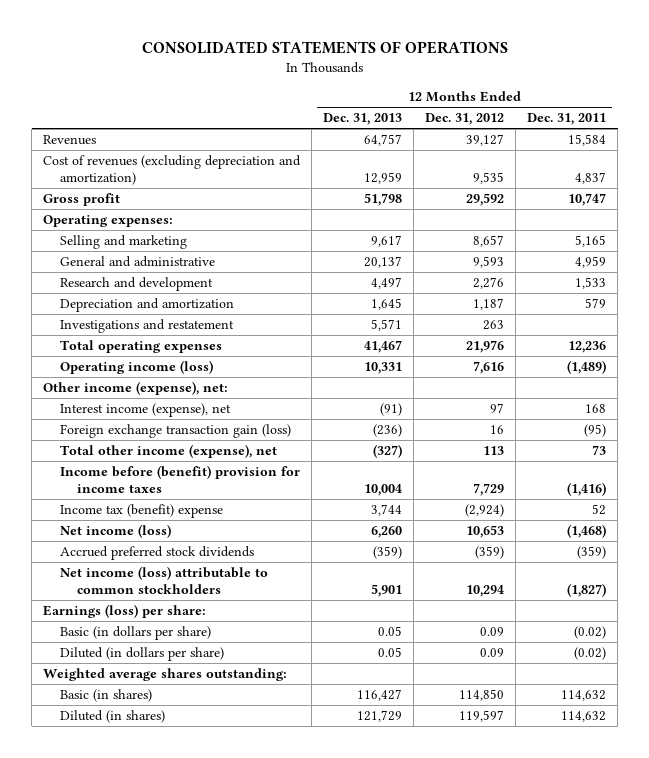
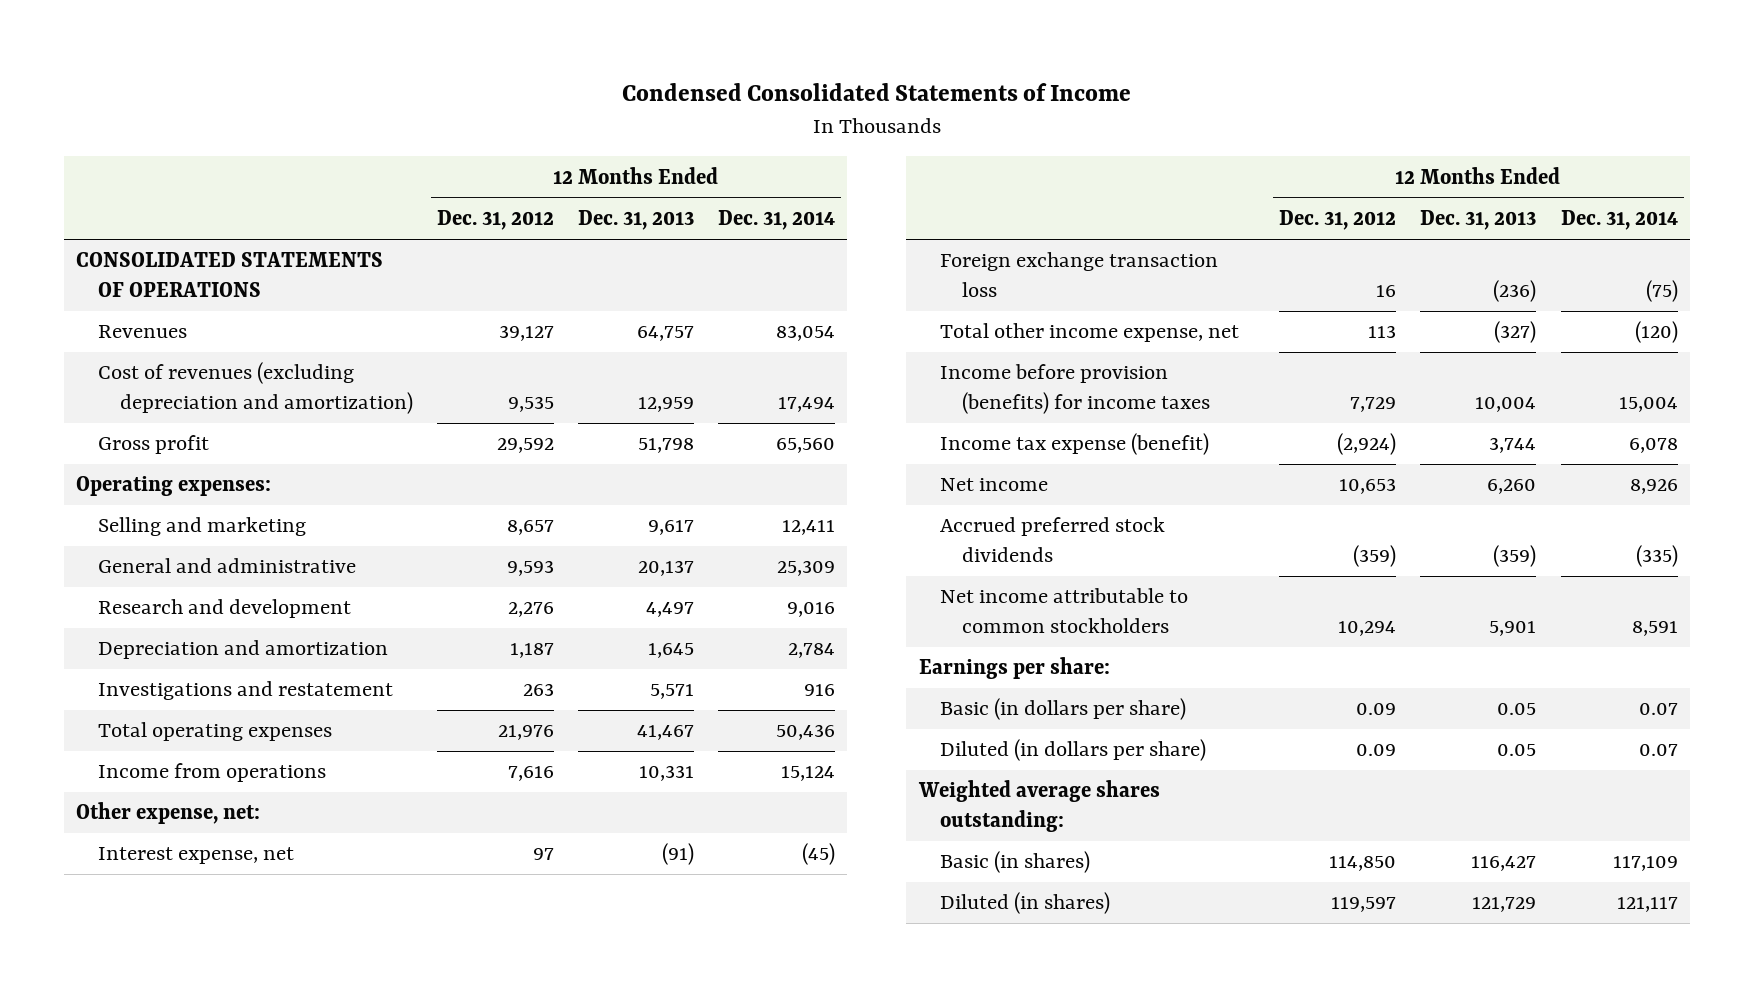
[141,41,508,55] CONSOLIDATED STATEMENTS OF OPERATIONS -> [621,82,1131,101] Condensed Consolidated Statements of Income
[527,113,607,126] Dec. 31, 2011 -> none
none -> [718,210,836,231] Dec. 31, 2014
none -> [76,252,384,298] CONSOLIDATED STATEMENTS OF OPERATIONS
[60,360,214,375] Operating income (loss) -> [98,763,327,783] Income from operations
[43,381,229,396] Other income (expense), net: -> [76,802,261,825] Other expense, net:
[60,403,232,418] Interest income (expense), net -> [98,847,295,865] Interest expense, net
[60,424,292,439] Foreign exchange transaction gain (loss) -> [940,252,1219,298] Foreign exchange transaction loss
[60,444,278,459] Total other income (expense), net -> [940,323,1240,343] Total other income expense, net
[60,465,301,493] Income before (benefit) provision for income taxes -> [940,364,1211,415] Income before provision (benefits) for income taxes
[60,504,224,519] Income tax (benefit) expense -> [940,433,1210,456] Income tax expense (benefit)
[60,524,172,539] Net income (loss) -> [940,478,1049,492] Net income
[60,566,269,594] Net income (loss) attributable to common stockholders -> [940,588,1189,634] Net income attributable to common stockholders
[43,604,207,619] Earnings (loss) per share: -> [918,657,1110,680] Earnings per share:

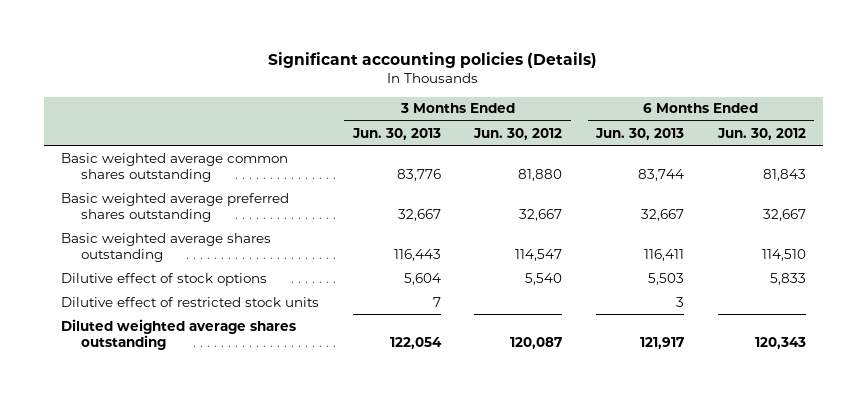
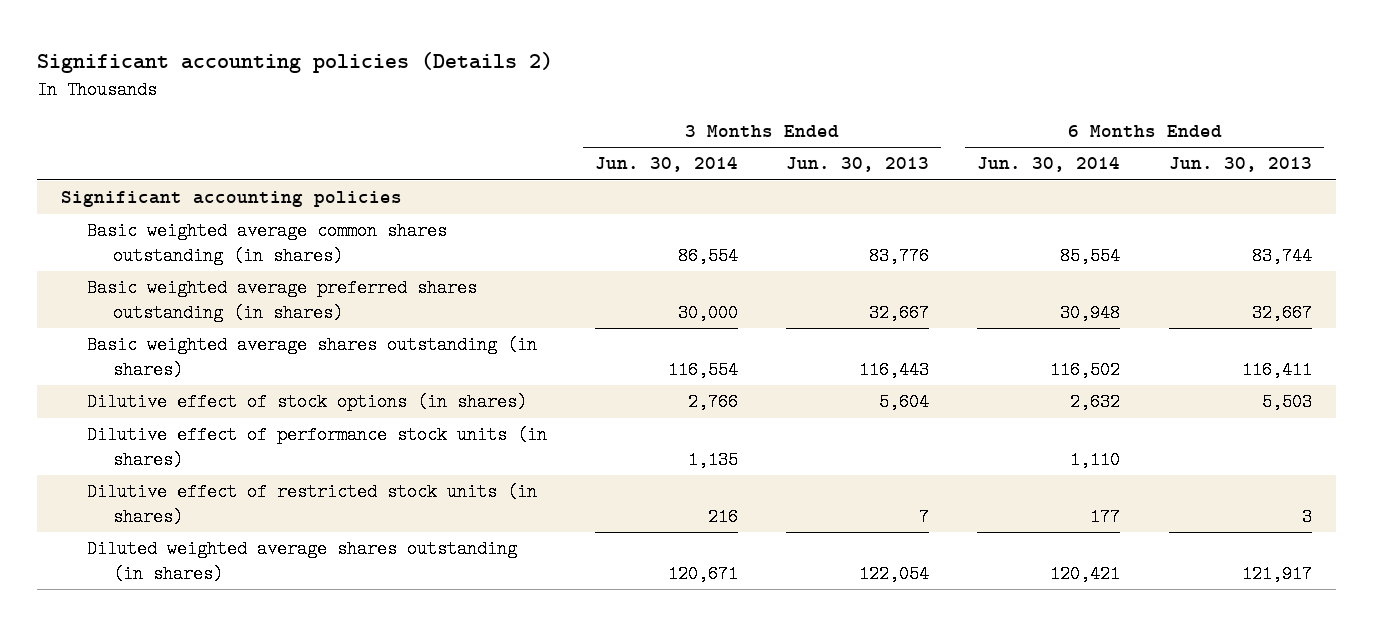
[268,51,598,68] Significant accounting policies (Details) -> [37,51,554,73] Significant accounting policies (Details 2)
[473,127,563,140] Jun. 30, 2012 -> none
[717,127,807,140] Jun. 30, 2012 -> none
none -> [595,157,739,173] Jun. 30, 2014
none -> [977,157,1121,173] Jun. 30, 2014
none -> [61,191,403,208] Significant accounting policies
[60,152,288,182] Basic weighted average common shares outstanding -> [87,222,448,265] Basic weighted average common shares outstanding (in shares)
[60,192,289,222] Basic weighted average preferred shares outstanding -> [87,279,478,322] Basic weighted average preferred shares outstanding (in shares)
[60,232,271,262] Basic weighted average shares outstanding -> [87,336,538,379] Basic weighted average shares outstanding (in shares)
[60,272,267,286] Dilutive effect of stock options -> [87,393,528,412] Dilutive effect of stock options (in shares)
none -> [87,426,548,469] Dilutive effect of performance stock units (in shares)
[60,296,319,307] Dilutive effect of restricted stock units -> [87,483,538,526] Dilutive effect of restricted stock units (in shares)
[60,318,296,350] Diluted weighted average shares outstanding -> [87,540,518,583] Diluted weighted average shares outstanding (in shares)

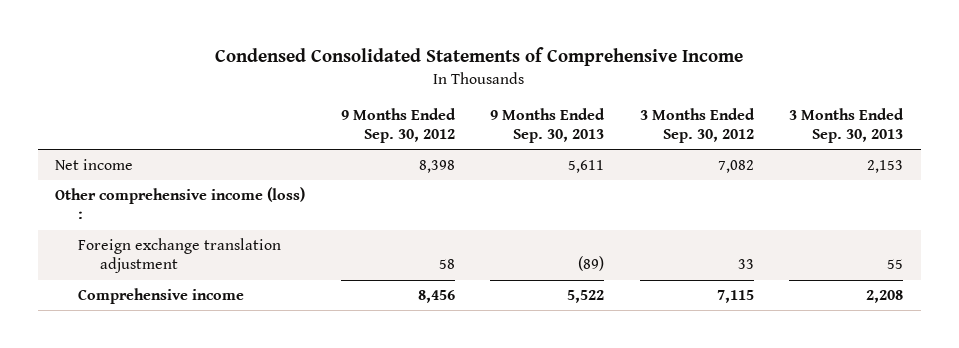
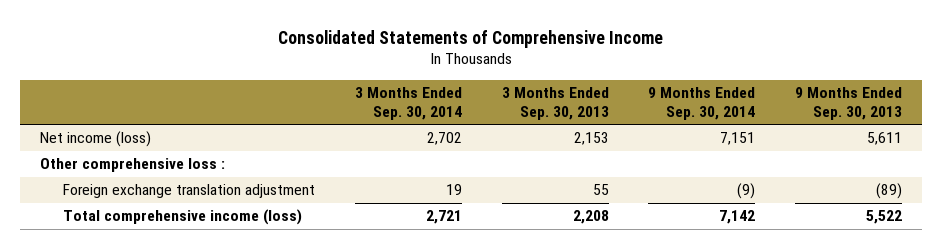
[215,47,744,67] Condensed Consolidated Statements of Comprehensive Income -> [277,29,663,48] Consolidated Statements of Comprehensive Income
[340,107,456,144] 9 Months Ended Sep. 30, 2012 -> none
[639,107,755,144] 3 Months Ended Sep. 30, 2012 -> none
none -> [355,87,463,120] 3 Months Ended Sep. 30, 2014
none -> [648,87,756,120] 9 Months Ended Sep. 30, 2014
[55,159,134,171] Net income -> [39,131,151,148] Net income (loss)
[55,187,306,220] Other comprehensive income (loss) : -> [39,158,225,173] Other comprehensive loss :
[77,288,244,305] Comprehensive income -> [63,209,303,226] Total comprehensive income (loss)

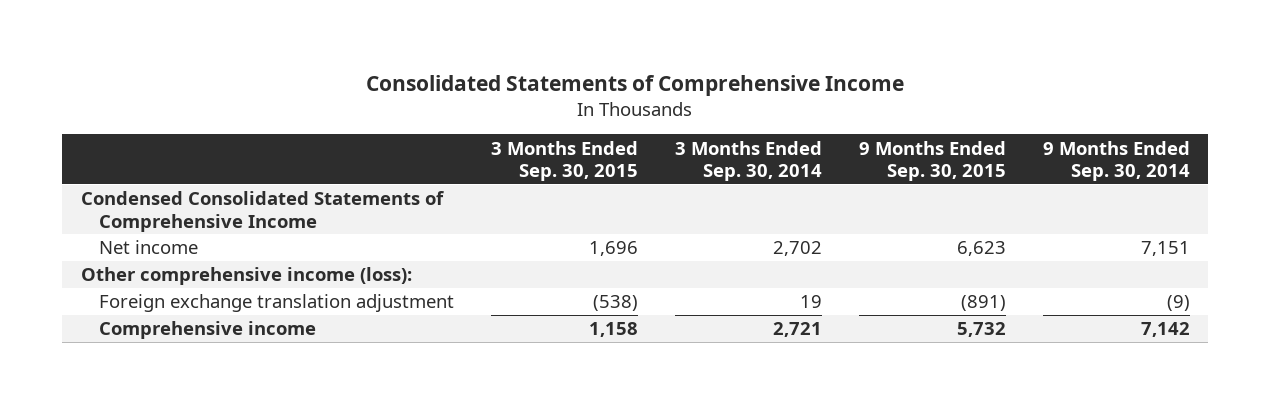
[501,87,609,120] 3 Months Ended Sep. 30, 2013 -> none
[794,87,902,120] 9 Months Ended Sep. 30, 2013 -> none
none -> [491,140,639,181] 3 Months Ended Sep. 30, 2015
none -> [858,140,1006,181] 9 Months Ended Sep. 30, 2015
none -> [80,191,444,232] Condensed Consolidated Statements of Comprehensive Income
[39,131,151,148] Net income (loss) -> [99,240,199,255] Net income
[39,158,225,173] Other comprehensive loss : -> [80,267,412,286] Other comprehensive income (loss):
[63,209,303,226] Total comprehensive income (loss) -> [99,321,317,340] Comprehensive income

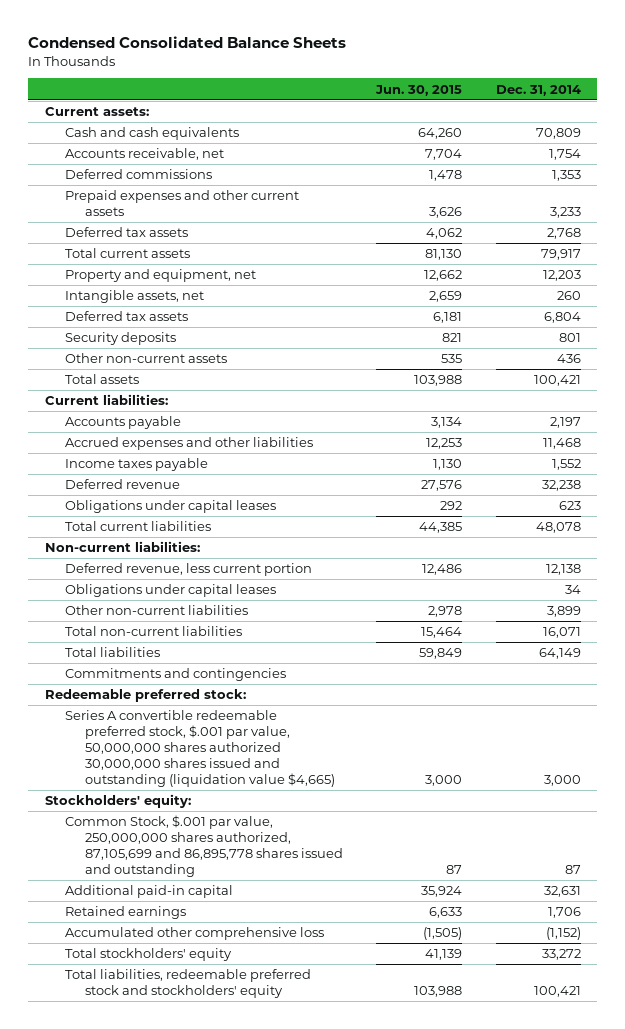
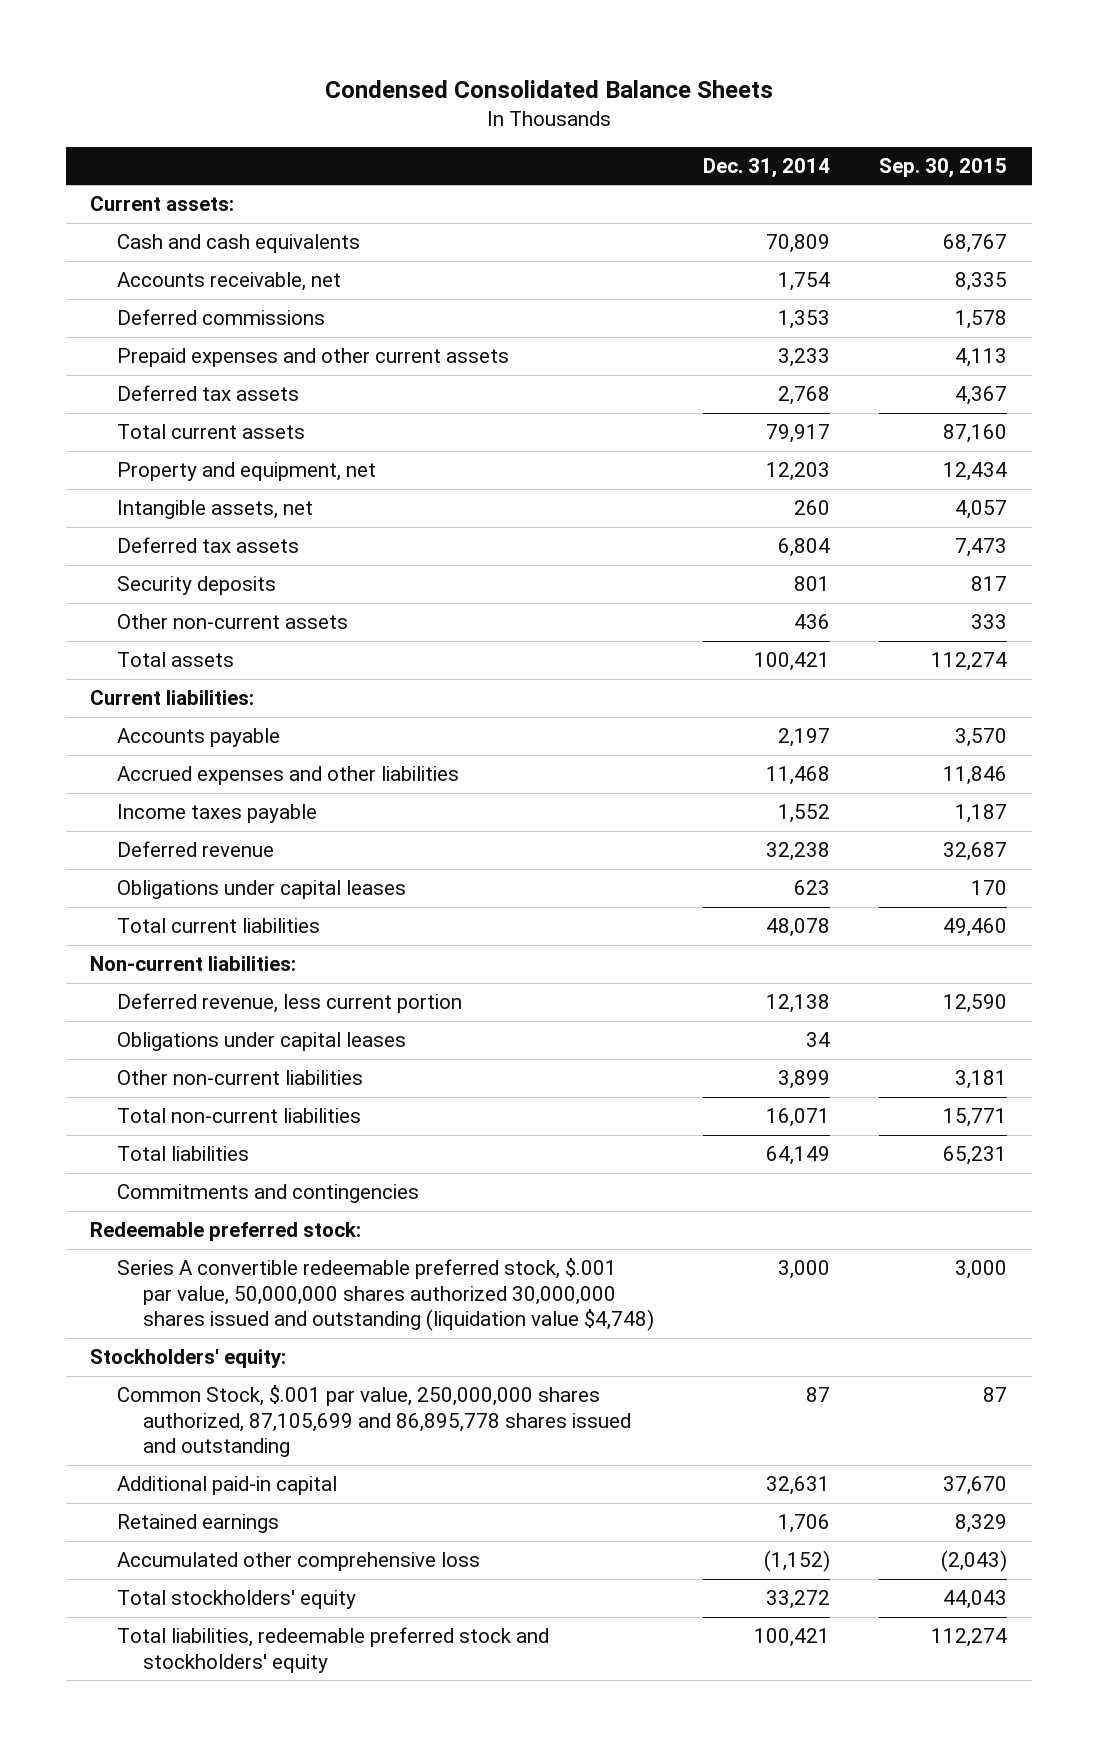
[375,84,463,96] Jun. 30, 2015 -> none
none -> [879,157,1008,178] Sep. 30, 2015
[64,710,335,788] Series A convertible redeemable preferred stock, $.001 par value, 50,000,000 shares authorized 30,000,000 shares issued and outstanding (liquidation value $4,665) -> [116,1258,655,1332] Series A convertible redeemable preferred stock, $.001 par value, 50,000,000 shares authorized 30,000,000 shares issued and outstanding (liquidation value $4,748)

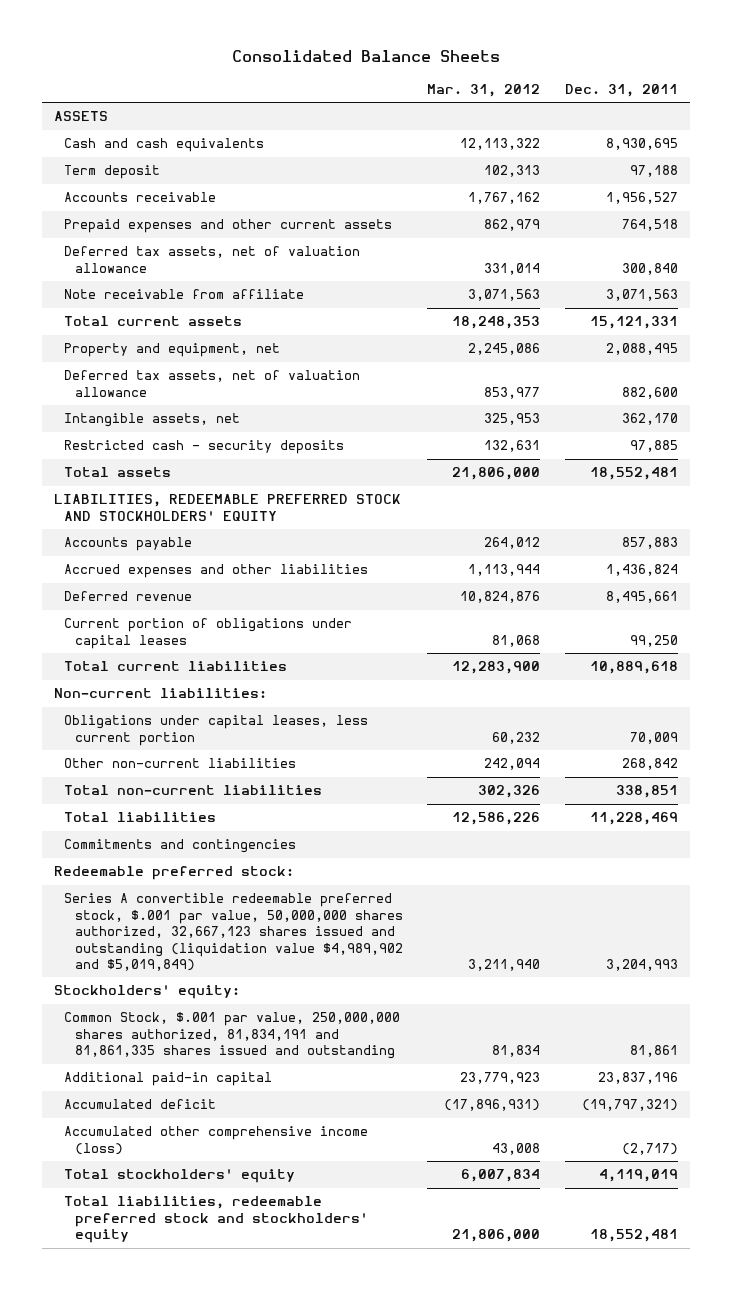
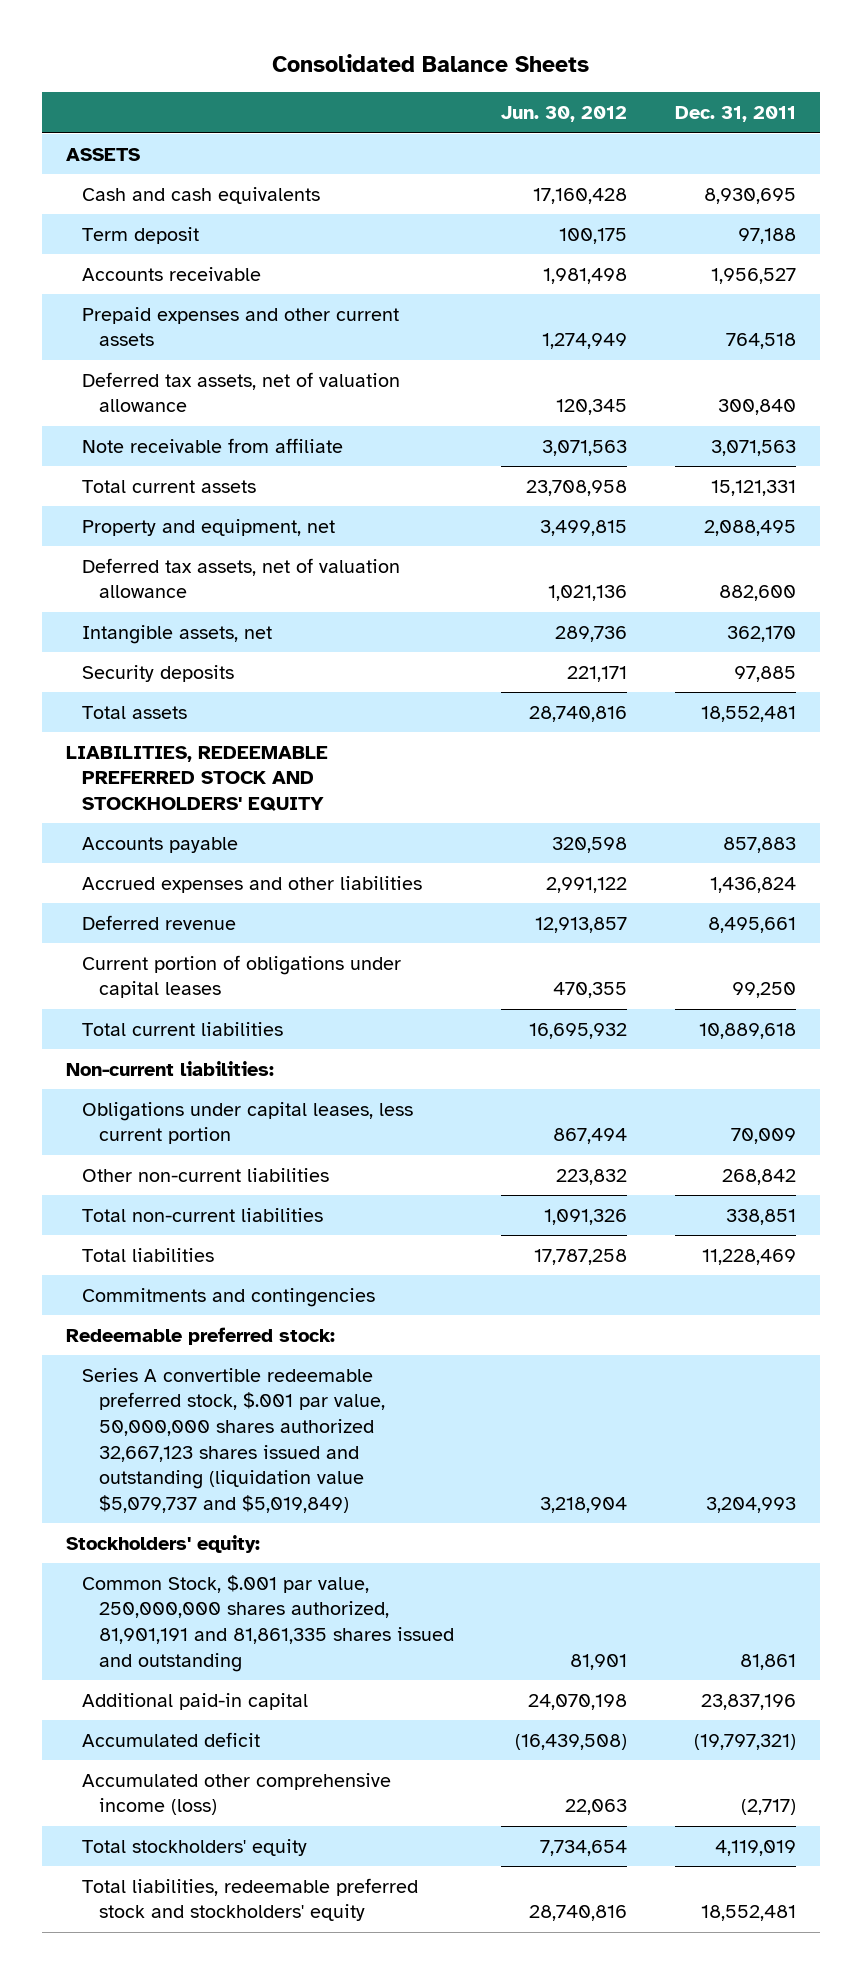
[427,84,541,98] Mar. 31, 2012 -> none
none -> [501,106,628,123] Jun. 30, 2012
[64,440,345,455] Restricted cash - security deposits -> [82,664,235,682] Security deposits
[64,893,403,972] Series A convertible redeemable preferred stock, $.001 par value, 50,000,000 shares authorized, 32,667,123 shares issued and outstanding (liquidation value $4,989,902 and $5,019,849) -> [82,1367,385,1513] Series A convertible redeemable preferred stock, $.001 par value, 50,000,000 shares authorized 32,667,123 shares issued and outstanding (liquidation value $5,079,737 and $5,019,849)
[64,1012,401,1060] Common Stock, $.001 par value, 250,000,000 shares authorized, 81,834,191 and 81,861,335 shares issued and outstanding -> [82,1574,454,1672] Common Stock, $.001 par value, 250,000,000 shares authorized, 81,901,191 and 81,861,335 shares issued and outstanding

